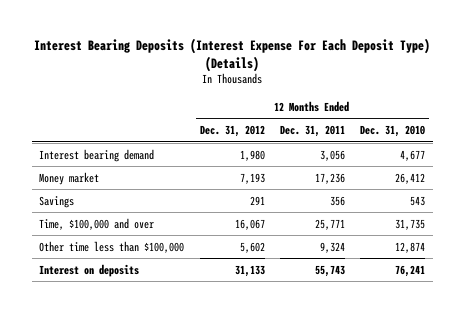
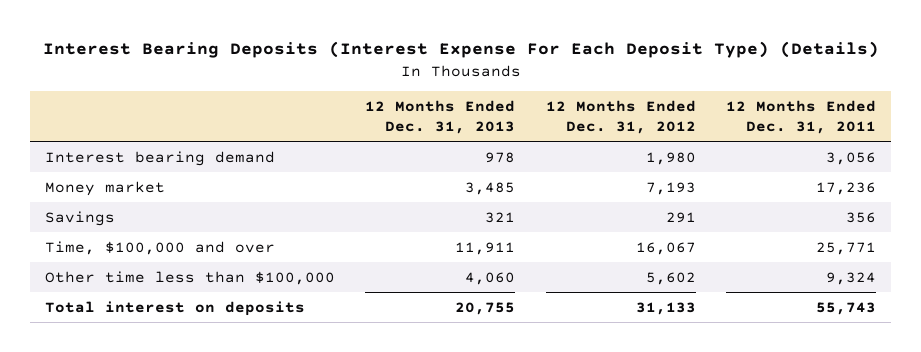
[360,125,426,138] Dec. 31, 2010 -> none
none -> [365,100,516,134] 12 Months Ended Dec. 31, 2013
[39,263,140,277] Interest on deposits -> [44,300,305,316] Total interest on deposits

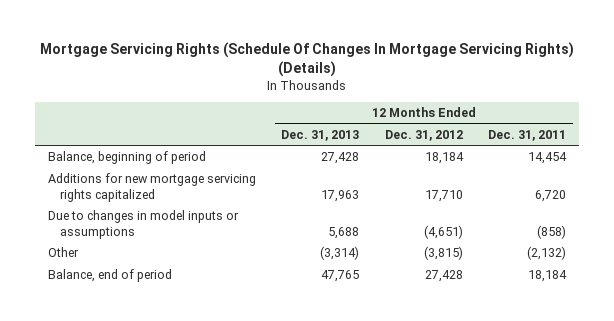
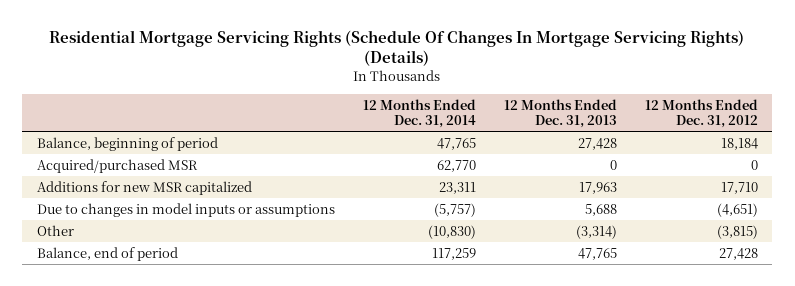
[40,42,575,78] Mortgage Servicing Rights (Schedule Of Changes In Mortgage Servicing Rights) (Details) -> [49,29,745,67] Residential Mortgage Servicing Rights (Schedule Of Changes In Mortgage Servicing Rights) (Details)
[488,129,567,141] Dec. 31, 2011 -> none
none -> [362,98,476,129] 12 Months Ended Dec. 31, 2014
none -> [36,158,198,173] Acquired/purchased MSR
[47,173,256,202] Additions for new mortgage servicing rights capitalized -> [36,180,252,195] Additions for new MSR capitalized

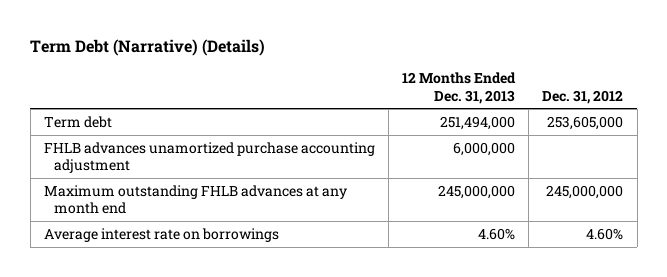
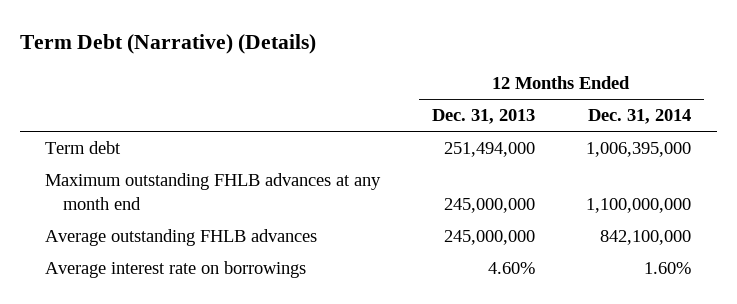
[542,89,624,104] Dec. 31, 2012 -> none
none -> [588,109,692,125] Dec. 31, 2014
[43,141,375,174] FHLB advances unamortized purchase accounting adjustment -> none
none -> [45,229,318,247] Average outstanding FHLB advances

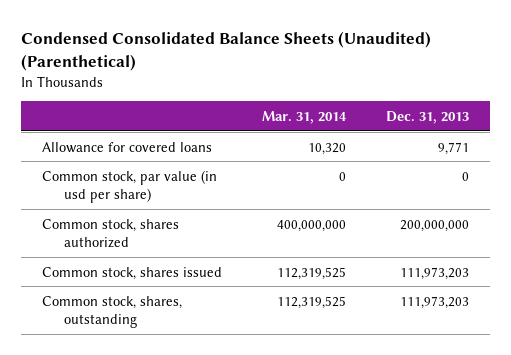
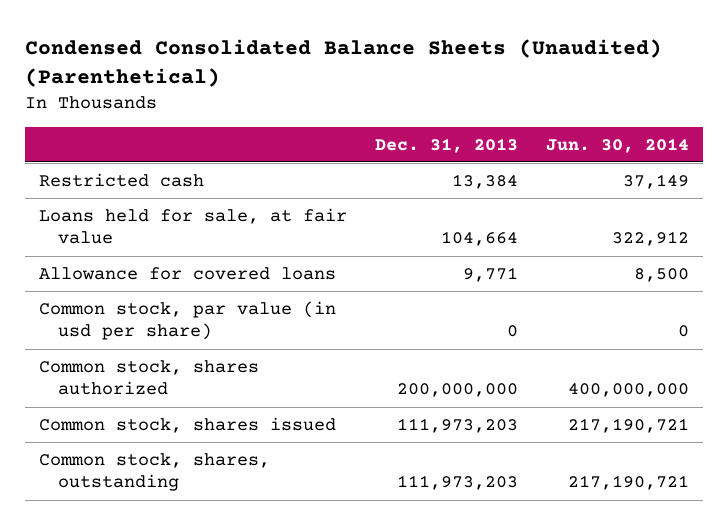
[262,110,348,124] Mar. 31, 2014 -> none
none -> [545,137,689,153] Jun. 30, 2014
none -> [38,173,204,188] Restricted cash
none -> [38,208,347,245] Loans held for sale, at fair value

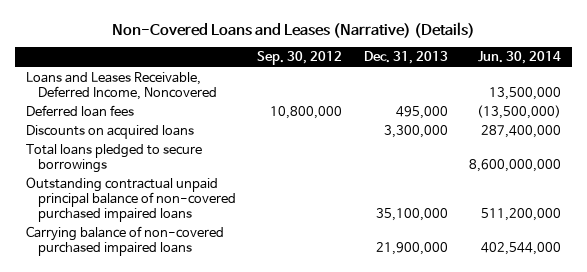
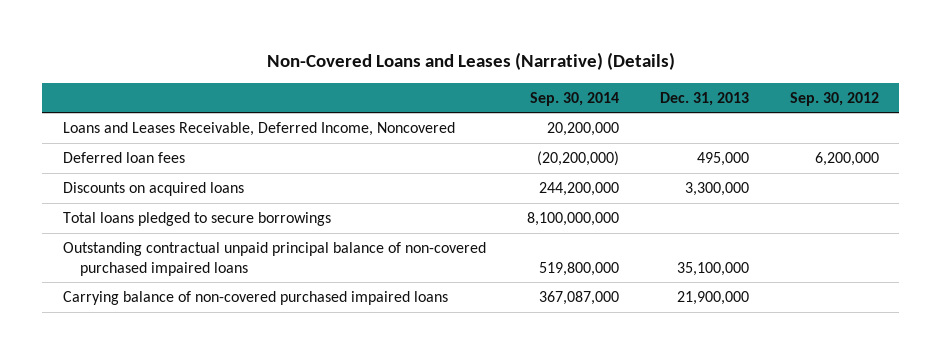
[478,51,562,65] Jun. 30, 2014 -> none
none -> [529,91,619,106] Sep. 30, 2014
[270,106,343,120] 10,800,000 -> [814,152,879,167] 6,200,000

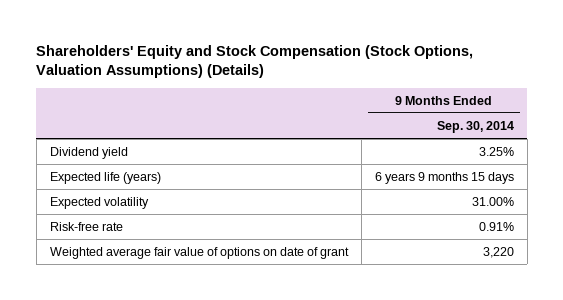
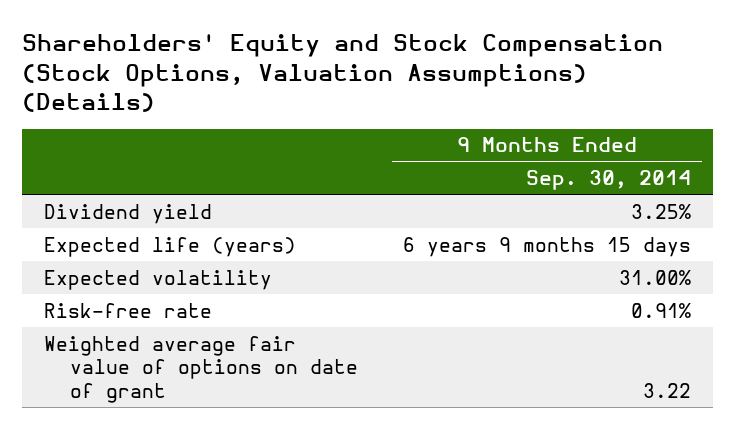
[482,246,514,258] 3,220 -> [642,383,691,399] 3.22

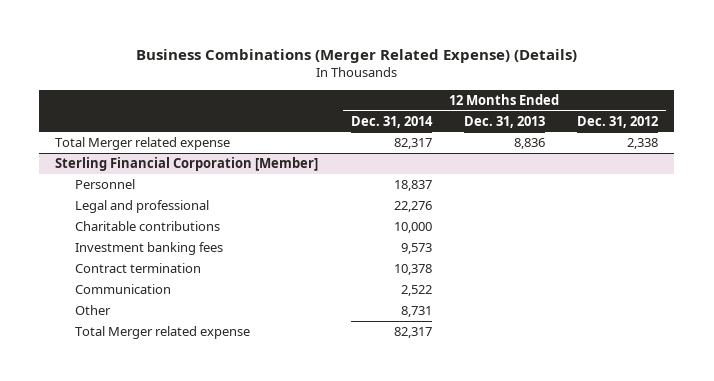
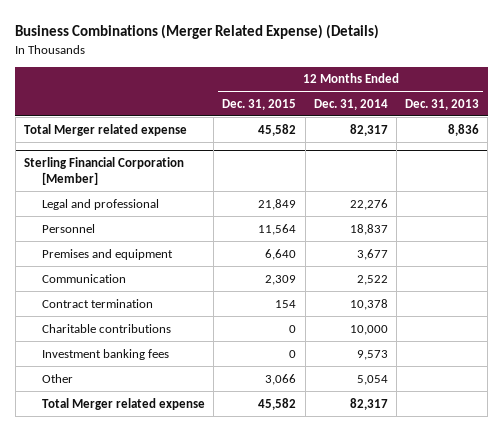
[577,115,659,128] Dec. 31, 2012 -> none
none -> [222,98,297,110] Dec. 31, 2015
[74,178,135,189] Personnel -> [42,223,96,233] Personnel
none -> [42,248,174,260] Premises and equipment
[74,283,171,294] Communication -> [42,273,127,283] Communication
[74,262,201,273] Contract termination -> [42,298,154,308] Contract termination
[400,305,432,317] 8,731 -> [356,374,388,385] 5,054

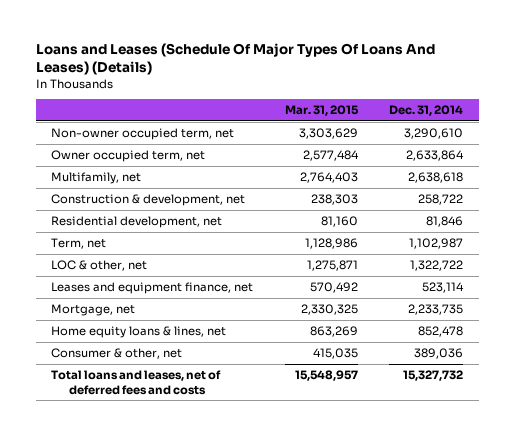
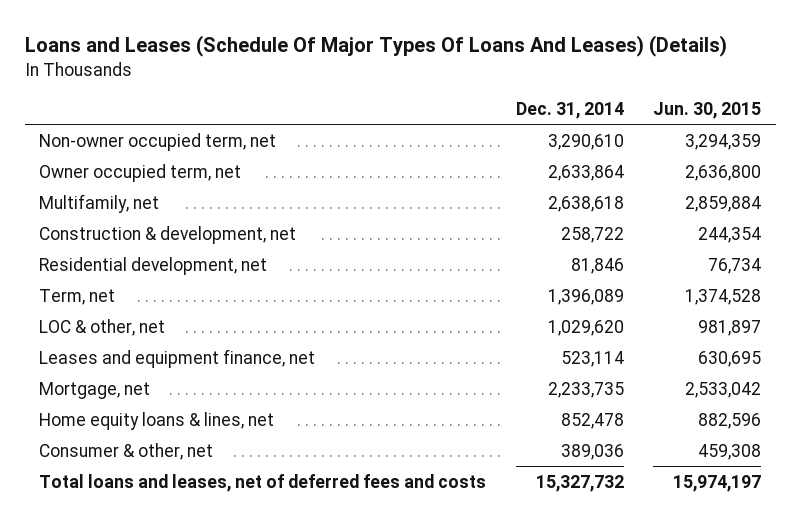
[284,105,359,117] Mar. 31, 2015 -> none
none -> [652,101,761,119] Jun. 30, 2015
[409,238,464,250] 1,102,987 -> [547,288,624,305] 1,396,089
[410,260,464,272] 1,322,722 -> [547,319,624,336] 1,029,620

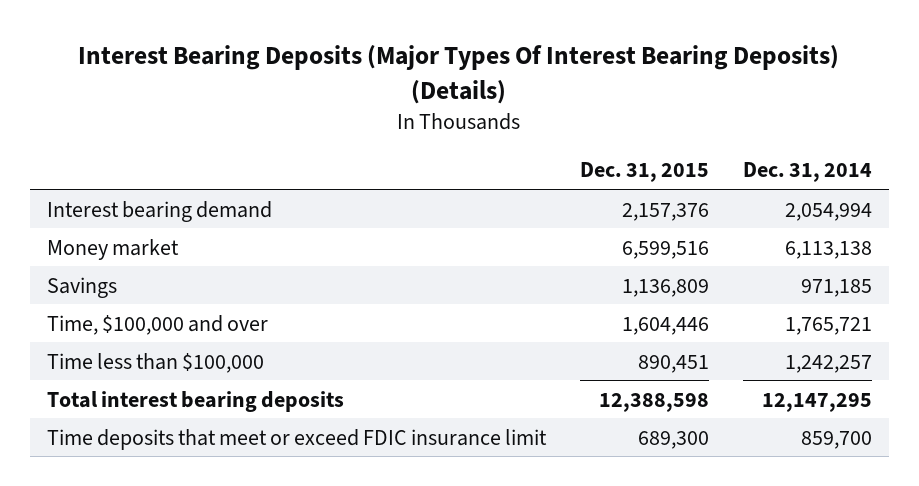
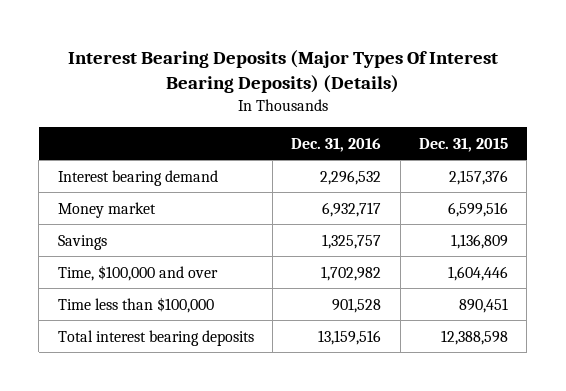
[742,162,872,183] Dec. 31, 2014 -> none
none -> [291,137,382,152] Dec. 31, 2016
[46,428,547,450] Time deposits that meet or exceed FDIC insurance limit -> none

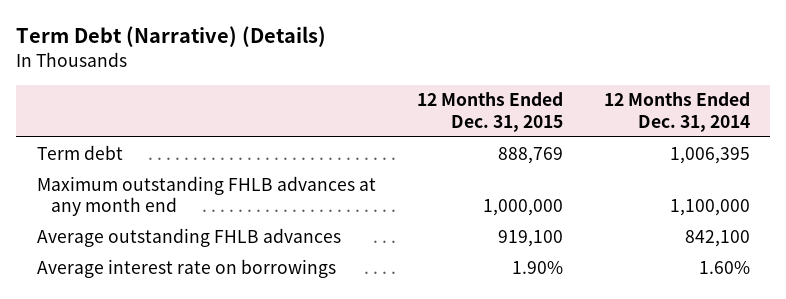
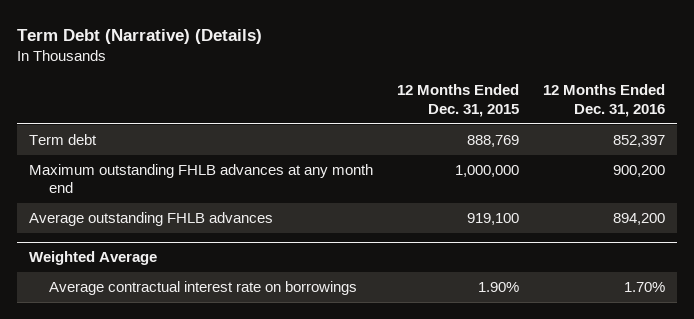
[603,92,750,132] 12 Months Ended Dec. 31, 2014 -> none
none -> [542,84,665,117] 12 Months Ended Dec. 31, 2016
none -> [29,251,158,266] Weighted Average
[36,258,336,278] Average interest rate on borrowings -> [49,280,358,295] Average contractual interest rate on borrowings

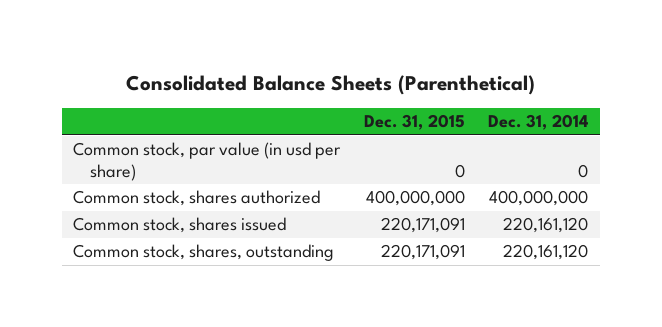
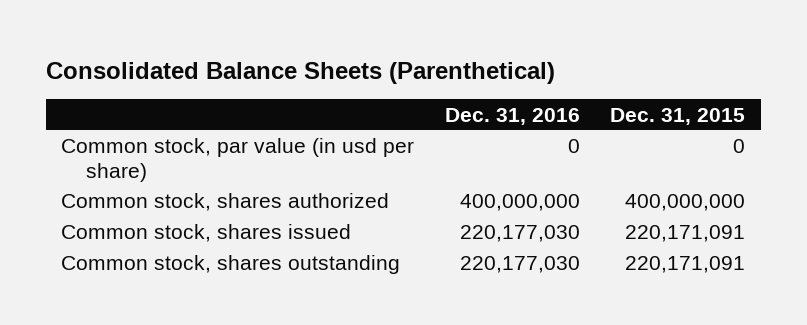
[488,114,589,131] Dec. 31, 2014 -> none
none -> [444,107,580,125] Dec. 31, 2016
[73,244,335,262] Common stock, shares, outstanding -> [61,255,401,275] Common stock, shares outstanding

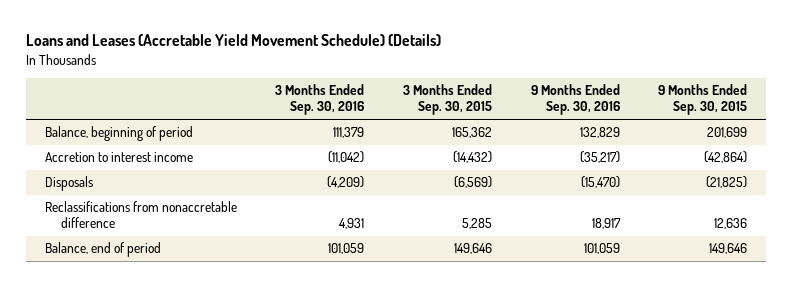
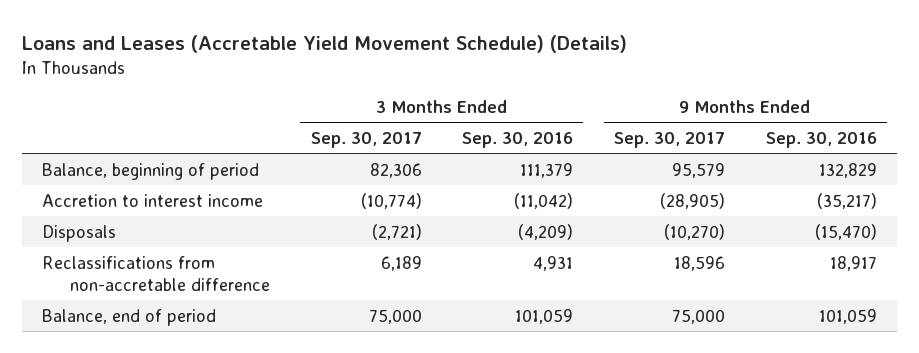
[403,84,493,116] 3 Months Ended Sep. 30, 2015 -> none
[658,84,748,116] 9 Months Ended Sep. 30, 2015 -> none
none -> [310,132,422,149] Sep. 30, 2017
none -> [614,132,726,149] Sep. 30, 2017
[44,201,237,229] Reclassifications from nonaccretable difference -> [42,255,270,292] Reclassifications from non-accretable difference

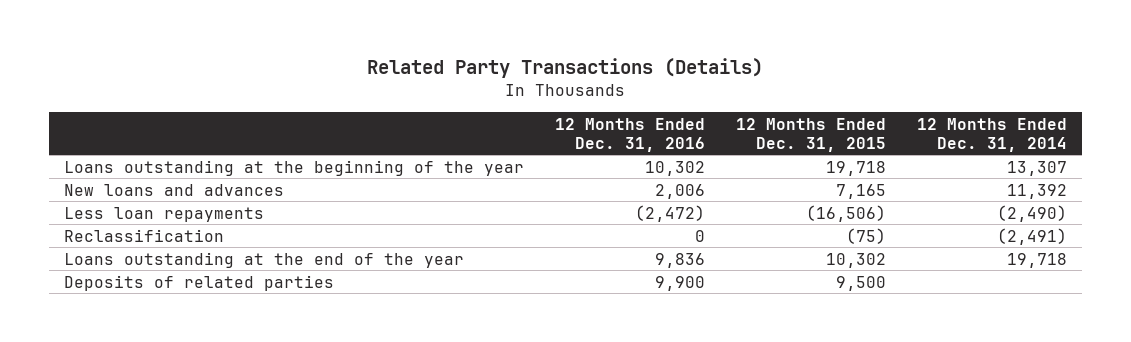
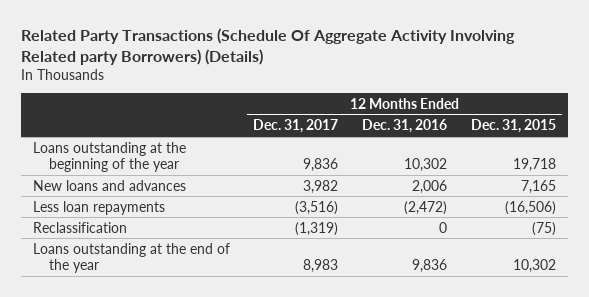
[367,57,764,78] Related Party Transactions (Details) -> [20,28,515,65] Related Party Transactions (Schedule Of Aggregate Activity Involving Related party Borrowers) (Details)
[916,117,1067,152] 12 Months Ended Dec. 31, 2014 -> none
none -> [253,119,339,134] Dec. 31, 2017
[64,274,335,291] Deposits of related parties -> none

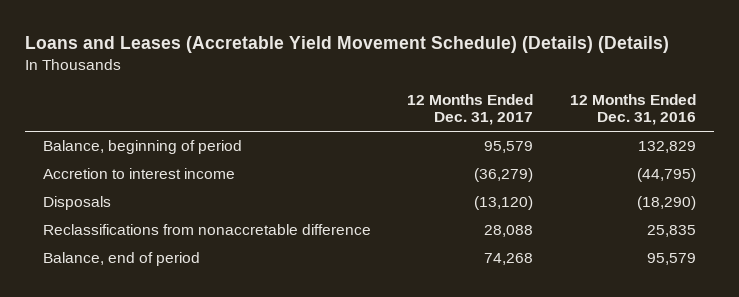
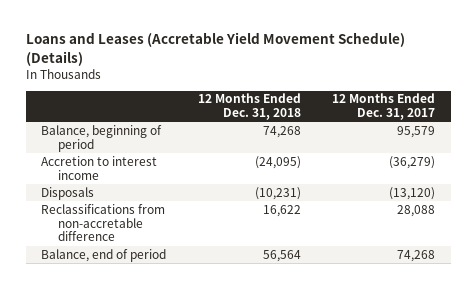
[25,36,670,54] Loans and Leases (Accretable Yield Movement Schedule) (Details) (Details) -> [25,32,405,66] Loans and Leases (Accretable Yield Movement Schedule) (Details)
[569,93,696,126] 12 Months Ended Dec. 31, 2016 -> none
none -> [197,93,301,121] 12 Months Ended Dec. 31, 2018
[43,224,372,236] Reclassifications from nonaccretable difference -> [41,203,166,242] Reclassifications from non-accretable difference

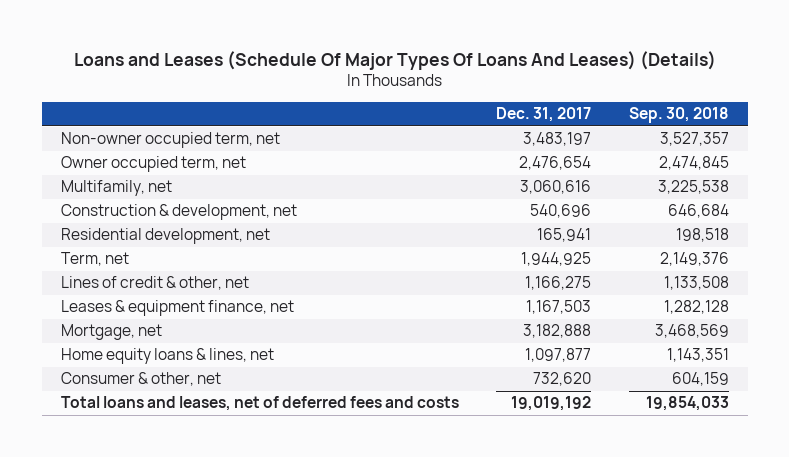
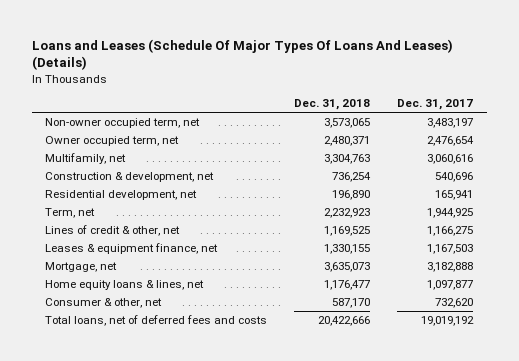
[628,107,729,124] Sep. 30, 2018 -> none
none -> [294,99,371,111] Dec. 31, 2018
[60,396,459,412] Total loans and leases, net of deferred fees and costs -> [45,315,268,327] Total loans, net of deferred fees and costs

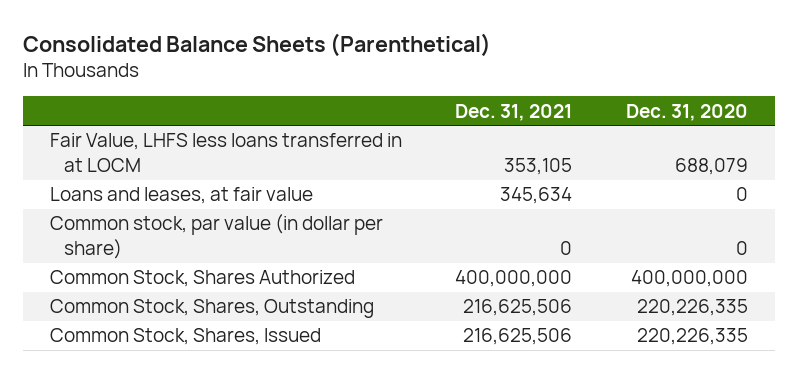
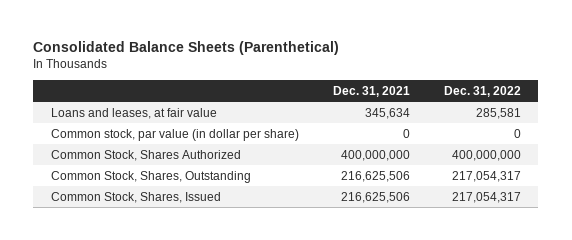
[626,103,749,121] Dec. 31, 2020 -> none
none -> [444,85,522,97] Dec. 31, 2022
[49,133,402,172] Fair Value, LHFS less loans transferred in at LOCM -> none

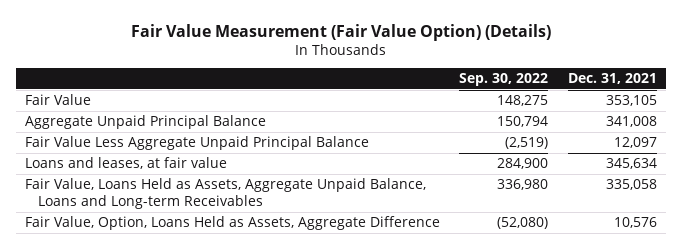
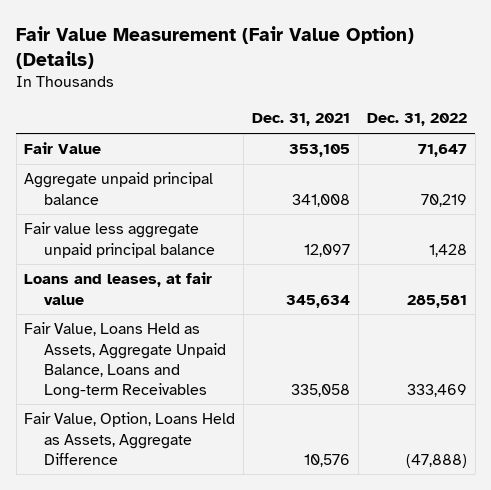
[459,73,549,87] Sep. 30, 2022 -> none
none -> [366,113,467,127] Dec. 31, 2022
[25,115,267,130] Aggregate Unpaid Principal Balance -> [24,172,214,205] Aggregate unpaid principal balance
[25,136,370,151] Fair Value Less Aggregate Unpaid Principal Balance -> [24,222,215,258] Fair value less aggregate unpaid principal balance

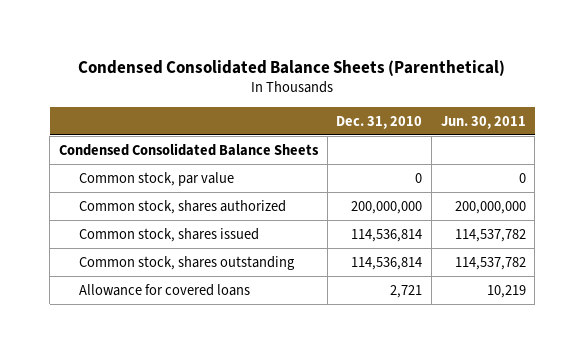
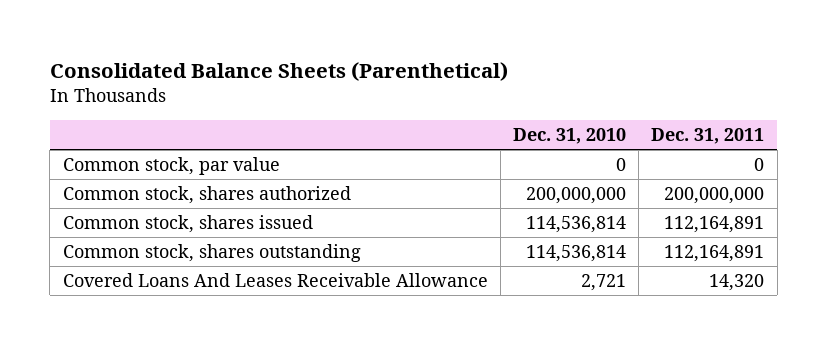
[78,59,506,76] Condensed Consolidated Balance Sheets (Parenthetical) -> [49,61,508,81] Consolidated Balance Sheets (Parenthetical)
[440,115,526,129] Jun. 30, 2011 -> none
none -> [651,128,765,145] Dec. 31, 2011
[58,142,319,156] Condensed Consolidated Balance Sheets -> none
[78,283,250,296] Allowance for covered loans -> [62,273,488,288] Covered Loans And Leases Receivable Allowance

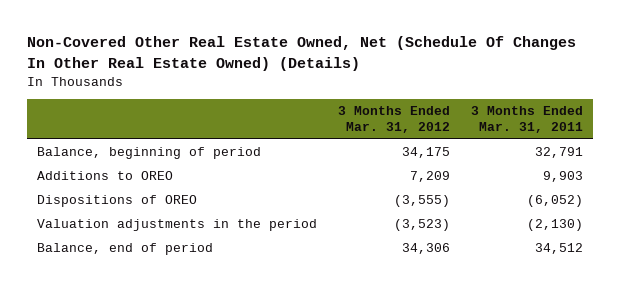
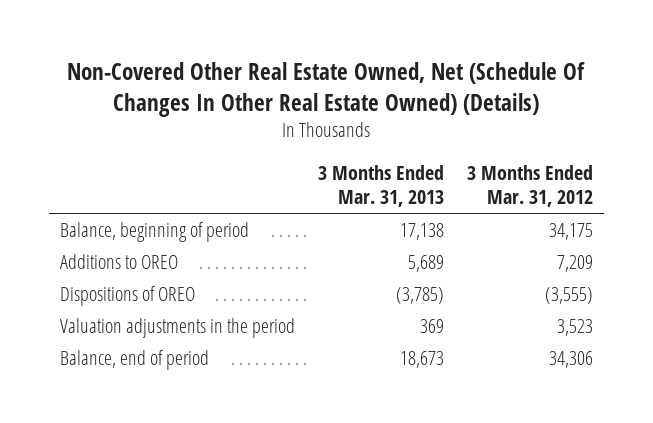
[470,106,583,134] 3 Months Ended Mar. 31, 2011 -> none
none -> [317,165,444,208] 3 Months Ended Mar. 31, 2013
[394,219,451,232] (3,523) -> [556,319,593,337] 3,523

